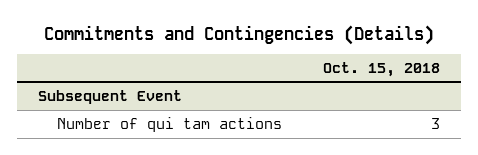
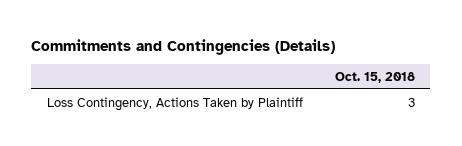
[37,89,182,104] Subsequent Event -> none
[57,116,283,132] Number of qui tam actions -> [47,96,304,111] Loss Contingency, Actions Taken by Plaintiff

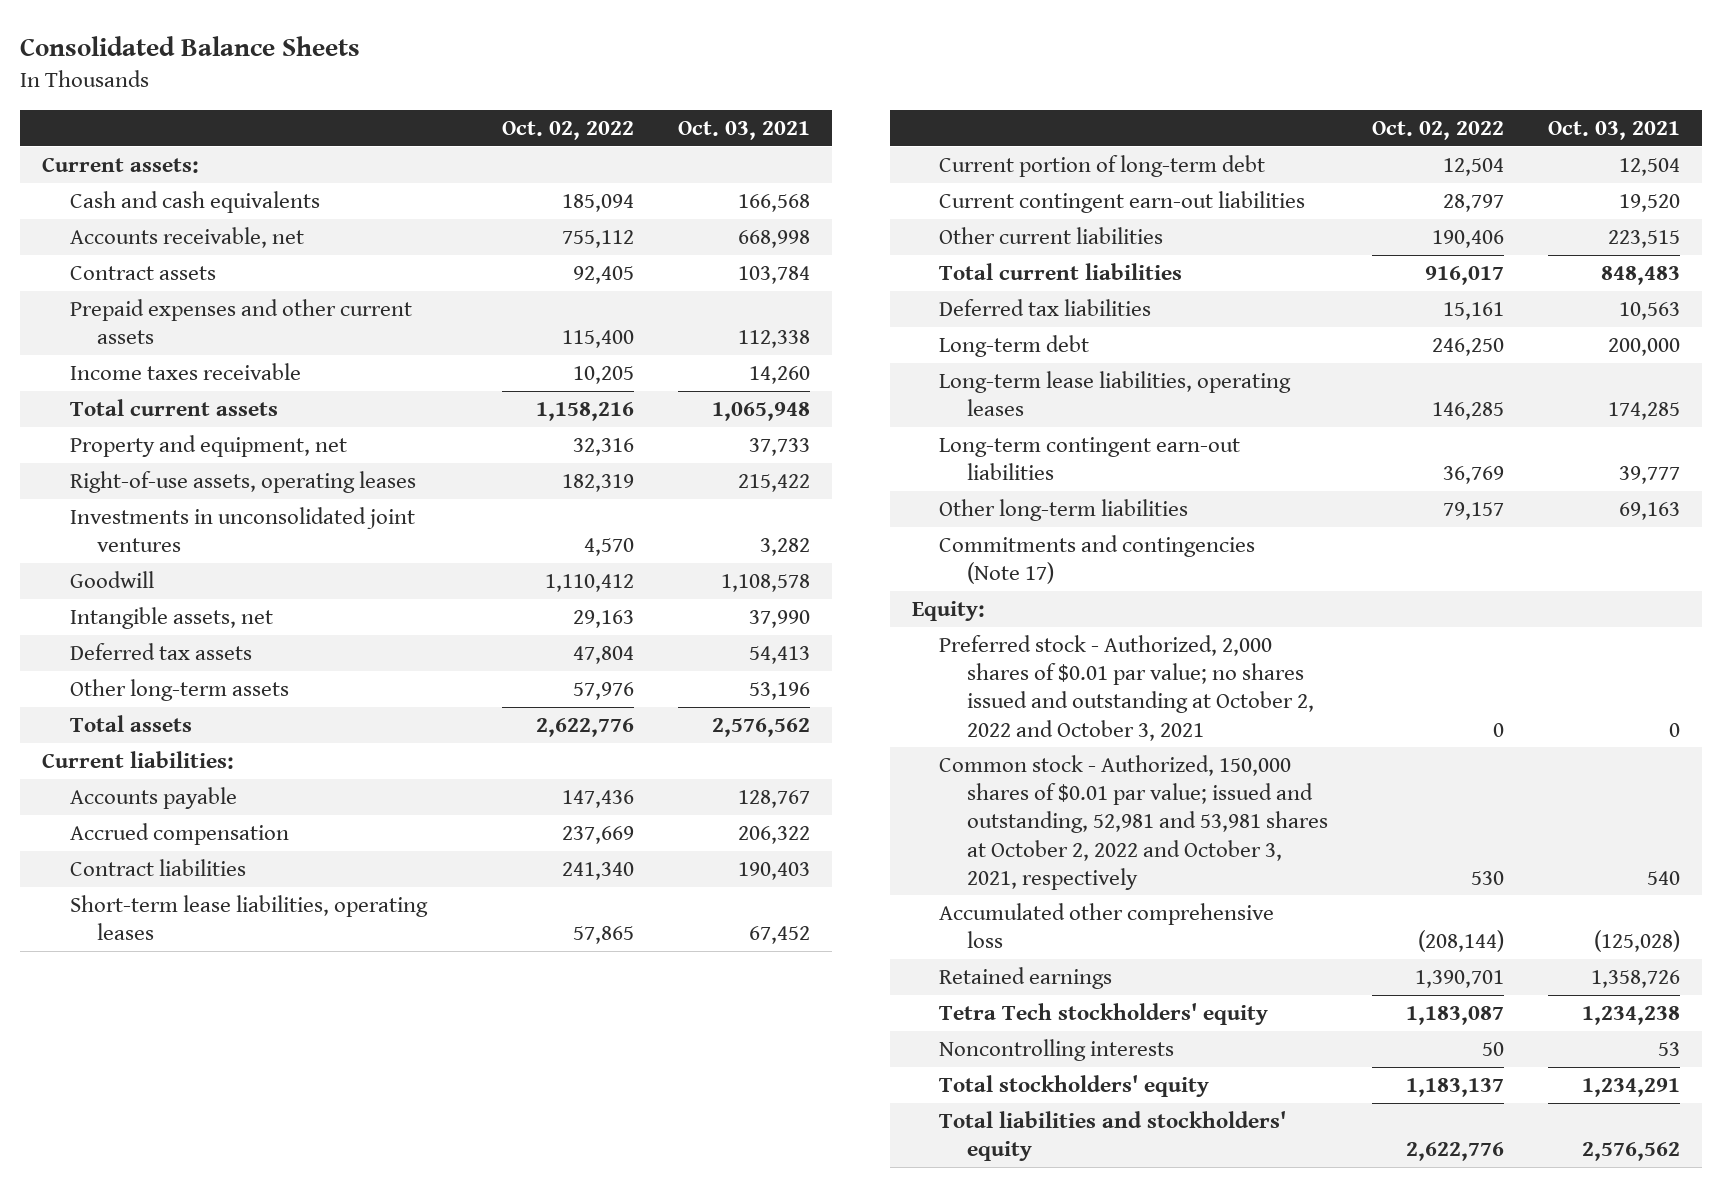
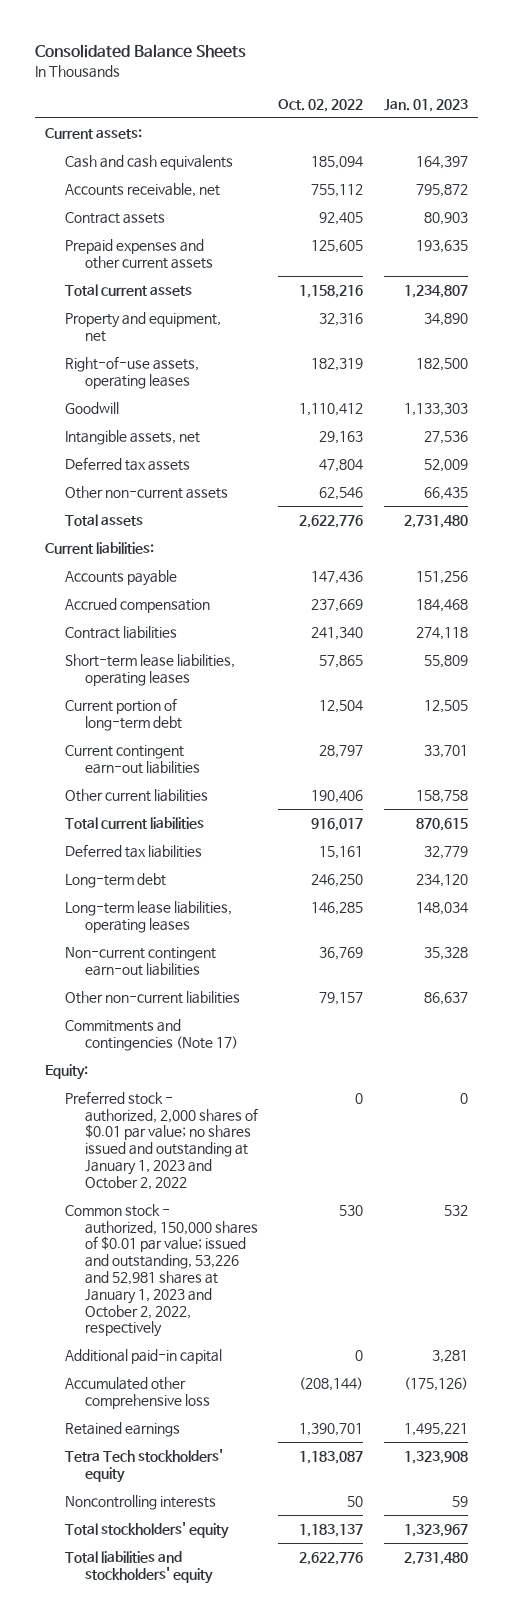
[678,120,811,140] Oct. 03, 2021 -> none
none -> [383,98,468,112] Jan. 01, 2023
[69,362,301,380] Income taxes receivable -> none
[562,330,635,349] 115,400 -> [311,239,364,253] 125,605
[69,506,415,553] Investments in unconsolidated joint ventures -> none
[69,678,289,701] Other long-term assets -> [65,485,229,499] Other non-current assets
[573,681,635,700] 57,976 -> [319,486,364,500] 62,546
[939,436,1241,481] Long-term contingent earn-out liabilities -> [65,946,217,976] Non-current contingent earn-out liabilities
[939,498,1189,521] Other long-term liabilities -> [65,990,241,1004] Other non-current liabilities
[939,634,1314,741] Preferred stock - Authorized, 2,000 shares of $0.01 par value; no shares issued and outstanding at October 2, 2022 and October 3, 2021 -> [65,1090,259,1190] Preferred stock - authorized, 2,000 shares of $0.01 par value; no shares issued and outstanding at January 1, 2023 and October 2, 2022
[939,754,1328,890] Common stock - Authorized, 150,000 shares of $0.01 par value; issued and outstanding, 52,981 and 53,981 shares at October 2, 2022 and October 3, 2021, respectively -> [65,1203,259,1338] Common stock - authorized, 150,000 shares of $0.01 par value; issued and outstanding, 53,226 and 52,981 shares at January 1, 2023 and October 2, 2022, respectively
none -> [65,1348,223,1364] Additional paid-in capital

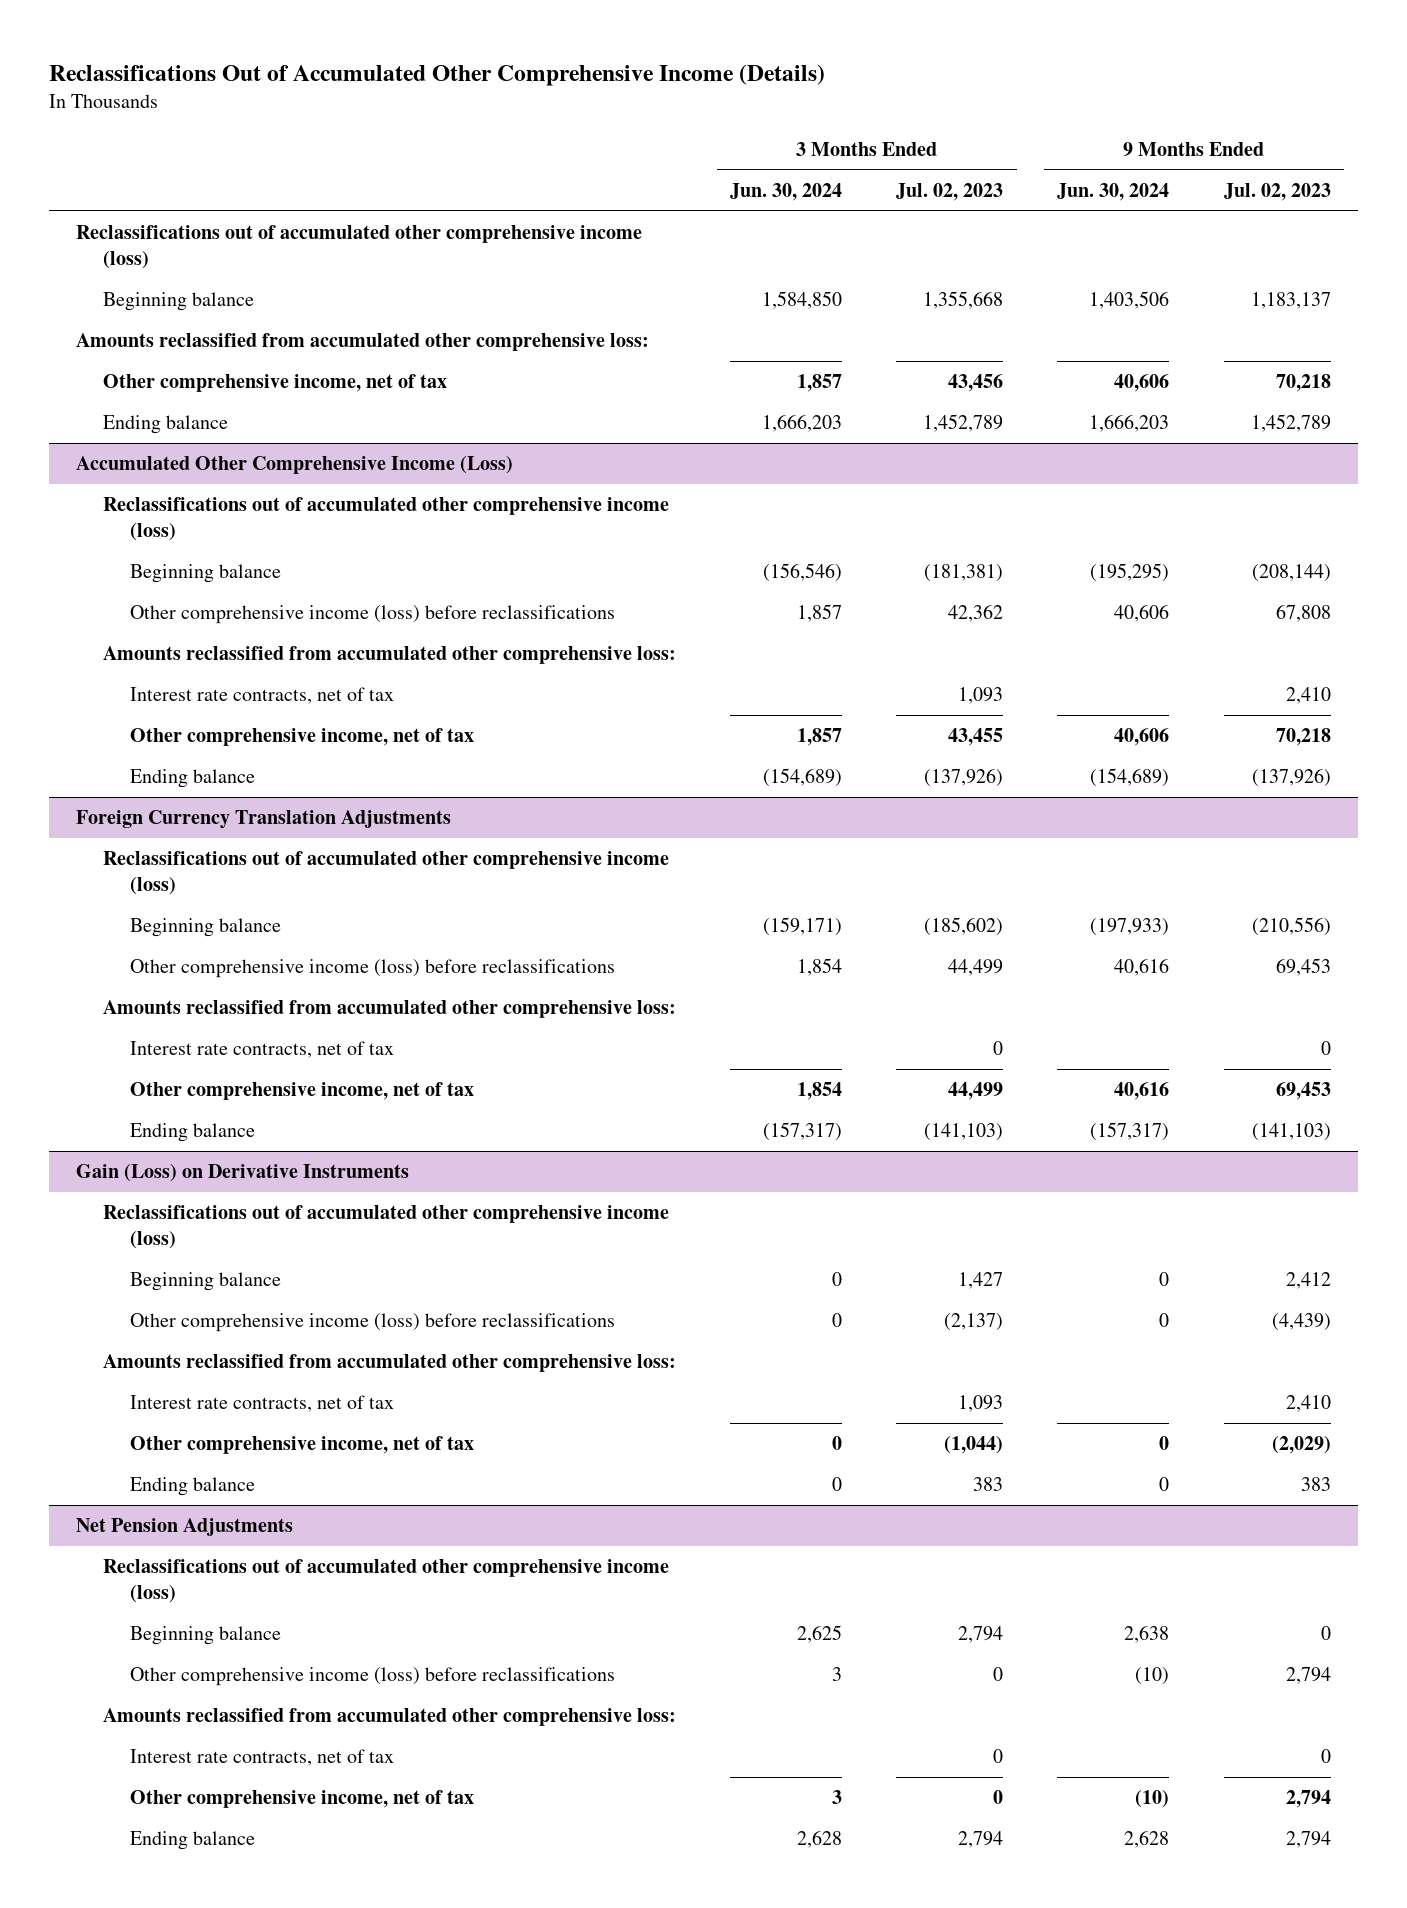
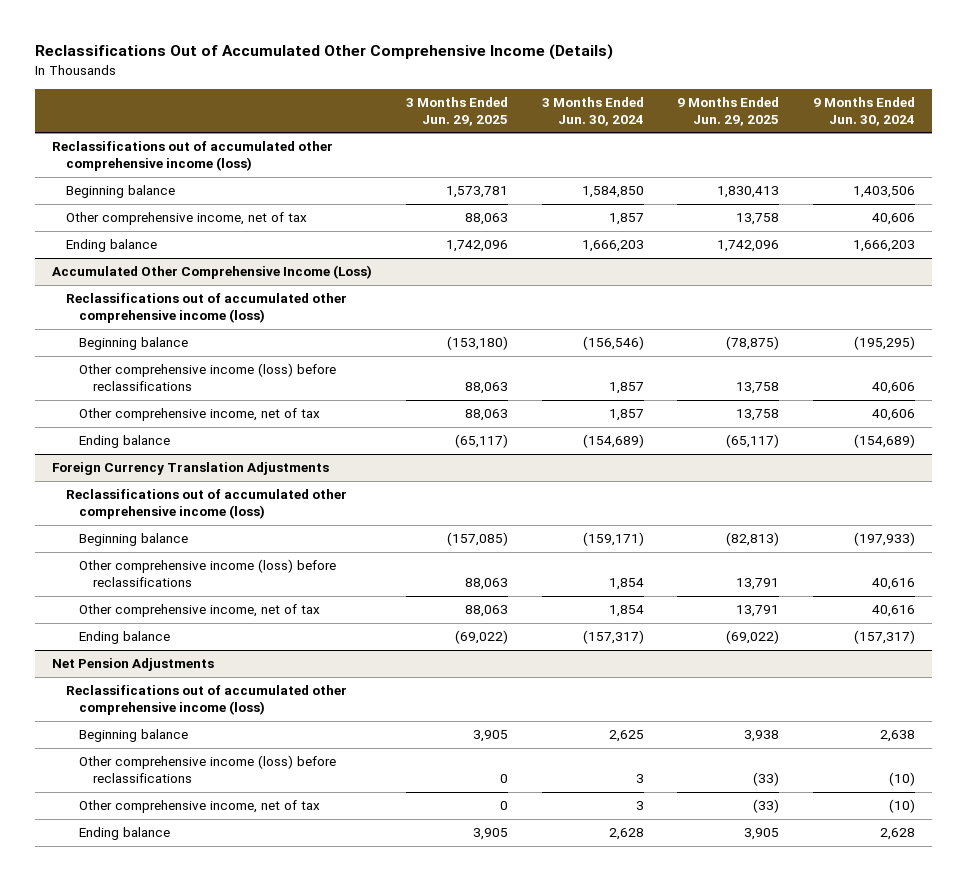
[896,182,1004,201] Jul. 02, 2023 -> none
[1223,182,1331,201] Jul. 02, 2023 -> none
none -> [405,96,508,126] 3 Months Ended Jun. 29, 2025
none -> [677,96,780,126] 9 Months Ended Jun. 29, 2025
[76,333,650,352] Amounts reclassified from accumulated other comprehensive loss: -> none
[103,646,677,665] Amounts reclassified from accumulated other comprehensive loss: -> none
[130,687,395,705] Interest rate contracts, net of tax -> none
[103,1000,677,1019] Amounts reclassified from accumulated other comprehensive loss: -> none
[130,1041,395,1059] Interest rate contracts, net of tax -> none
[76,1164,410,1183] Gain (Loss) on Derivative Instruments -> none
[103,1205,670,1250] Reclassifications out of accumulated other comprehensive income (loss) -> none
[130,1272,282,1292] Beginning balance -> none
[130,1313,616,1333] Other comprehensive income (loss) before reclassifications -> none
[103,1354,677,1373] Amounts reclassified from accumulated other comprehensive loss: -> none
[130,1395,395,1413] Interest rate contracts, net of tax -> none
[130,1436,475,1455] Other comprehensive income, net of tax -> none
[130,1477,256,1497] Ending balance -> none
[103,1708,677,1727] Amounts reclassified from accumulated other comprehensive loss: -> none
[130,1749,395,1767] Interest rate contracts, net of tax -> none

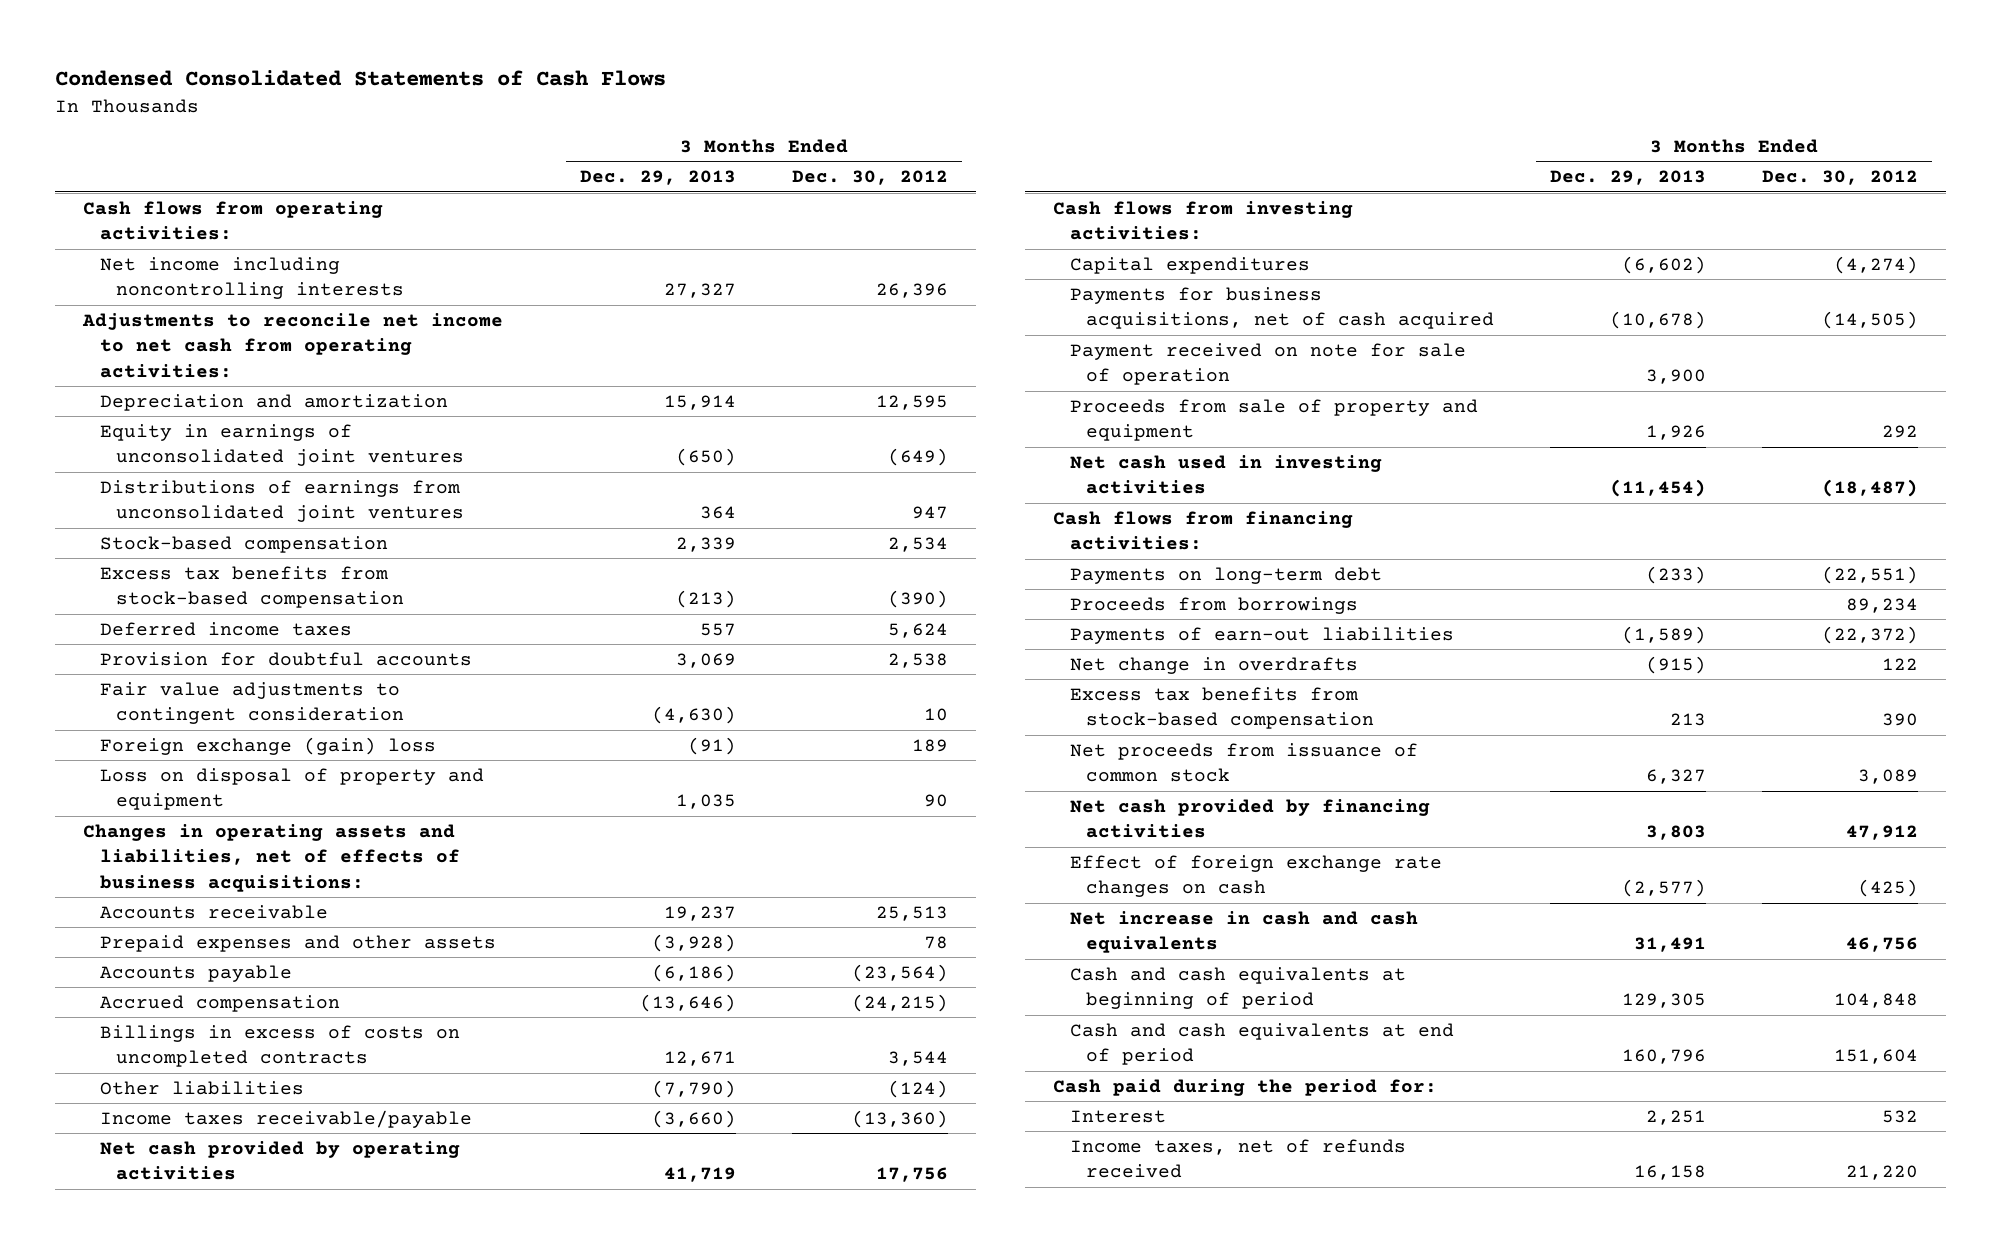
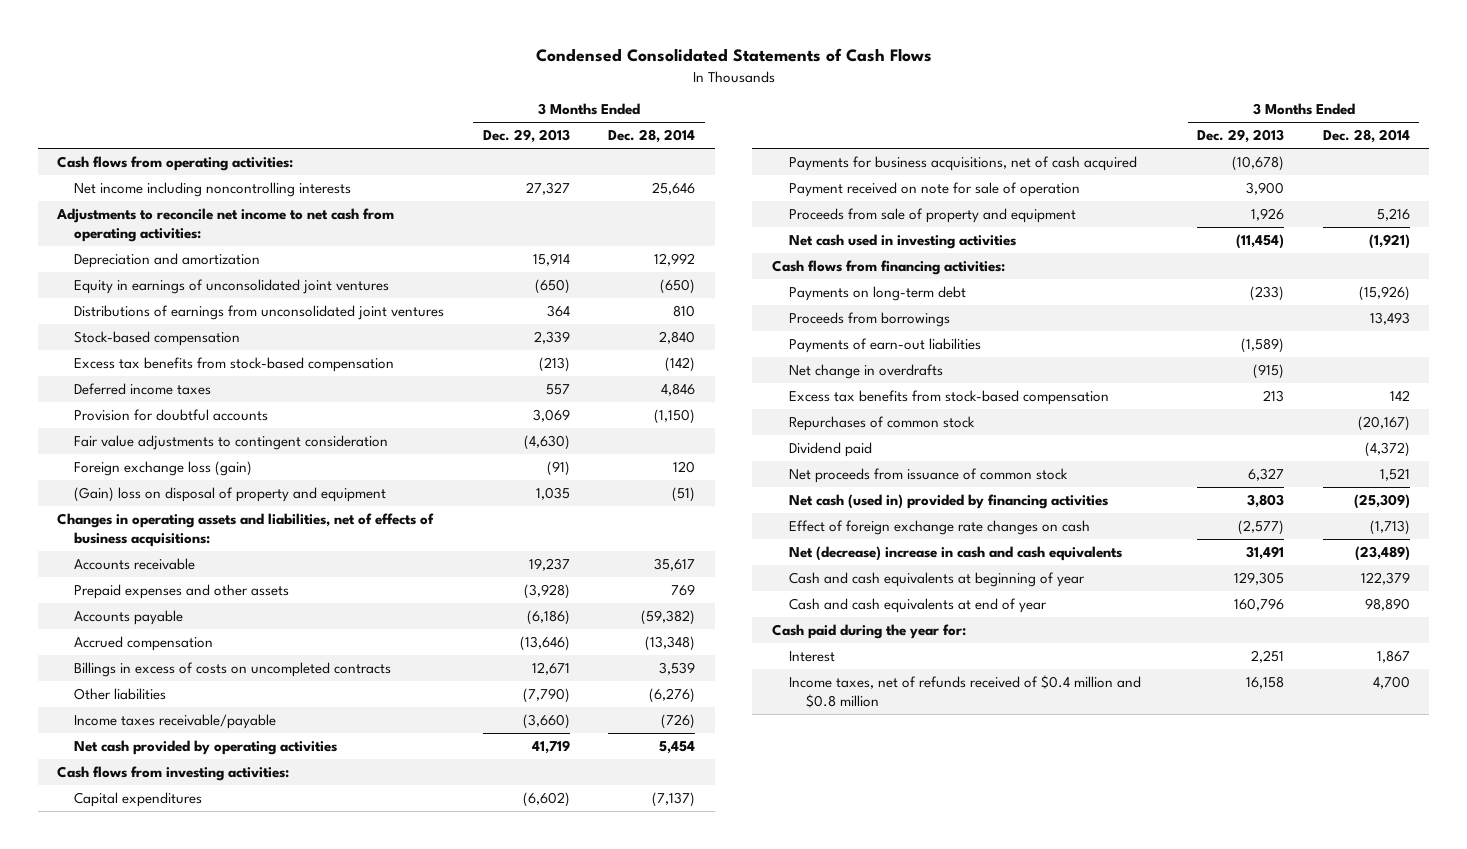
[792,170,949,186] Dec. 30, 2012 -> none
none -> [608,129,696,144] Dec. 28, 2014
[99,736,436,755] Foreign exchange (gain) loss -> [74,460,253,476] Foreign exchange loss (gain)
[99,767,484,811] Loss on disposal of property and equipment -> [74,486,387,502] (Gain) loss on disposal of property and equipment
none -> [788,415,975,431] Repurchases of common stock
none -> [788,441,872,457] Dividend paid
[1069,798,1430,839] Net cash provided by financing activities -> [788,493,1108,509] Net cash (used in) provided by financing activities
[1069,910,1418,954] Net increase in cash and cash equivalents -> [788,545,1122,561] Net (decrease) increase in cash and cash equivalents
[1069,966,1406,1010] Cash and cash equivalents at beginning of period -> [788,571,1085,587] Cash and cash equivalents at beginning of year
[1069,1022,1454,1066] Cash and cash equivalents at end of period -> [788,597,1047,613] Cash and cash equivalents at end of year
[1052,1078,1437,1096] Cash paid during the period for: -> [771,623,966,639] Cash paid during the year for:
[1069,1138,1406,1179] Income taxes, net of refunds received -> [788,674,1141,708] Income taxes, net of refunds received of $0.4 million and $0.8 million

